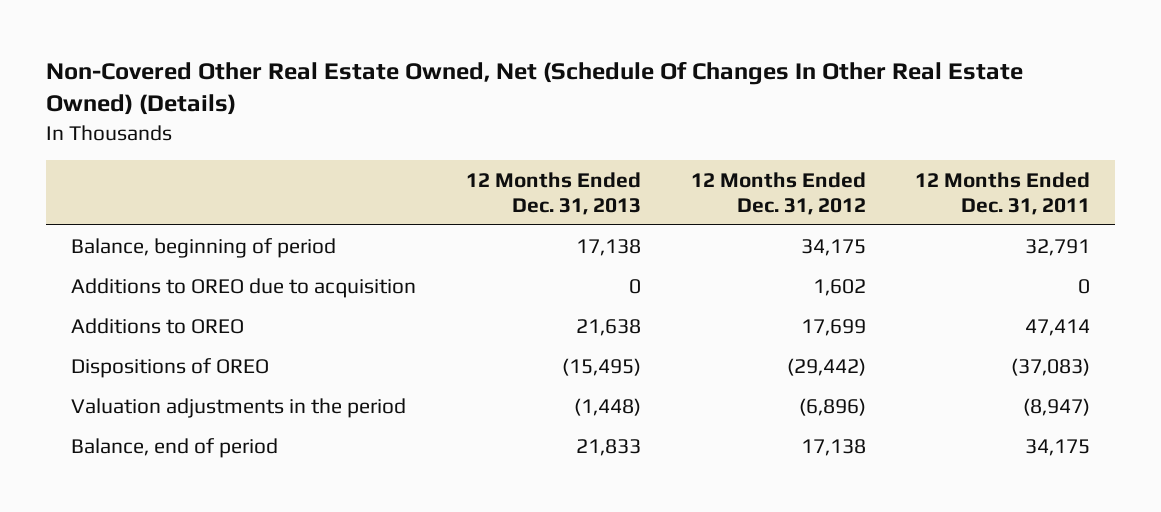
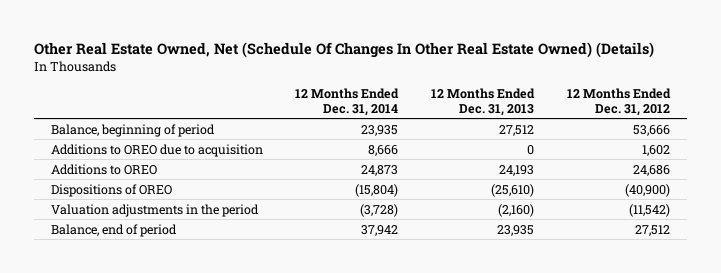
[46,60,1024,116] Non-Covered Other Real Estate Owned, Net (Schedule Of Changes In Other Real Estate Owned) (Details) -> [34,41,655,58] Other Real Estate Owned, Net (Schedule Of Changes In Other Real Estate Owned) (Details)
[915,172,1091,215] 12 Months Ended Dec. 31, 2011 -> none
none -> [295,88,400,116] 12 Months Ended Dec. 31, 2014
[575,238,641,256] 17,138 -> [499,124,535,136] 27,512
[800,238,866,256] 34,175 -> [633,124,671,136] 53,666
[575,318,641,336] 21,638 -> [499,164,535,176] 24,193
[800,318,866,336] 17,699 -> [633,164,671,176] 24,686
[561,357,641,376] (15,495) -> [491,183,535,197] (25,610)
[786,357,866,376] (29,442) -> [625,183,671,197] (40,900)
[573,397,641,416] (1,448) -> [498,203,535,217] (2,160)
[798,397,866,416] (6,896) -> [629,203,671,217] (11,542)
[575,438,641,456] 21,833 -> [497,224,535,236] 23,935
[800,438,866,456] 17,138 -> [635,224,671,236] 27,512

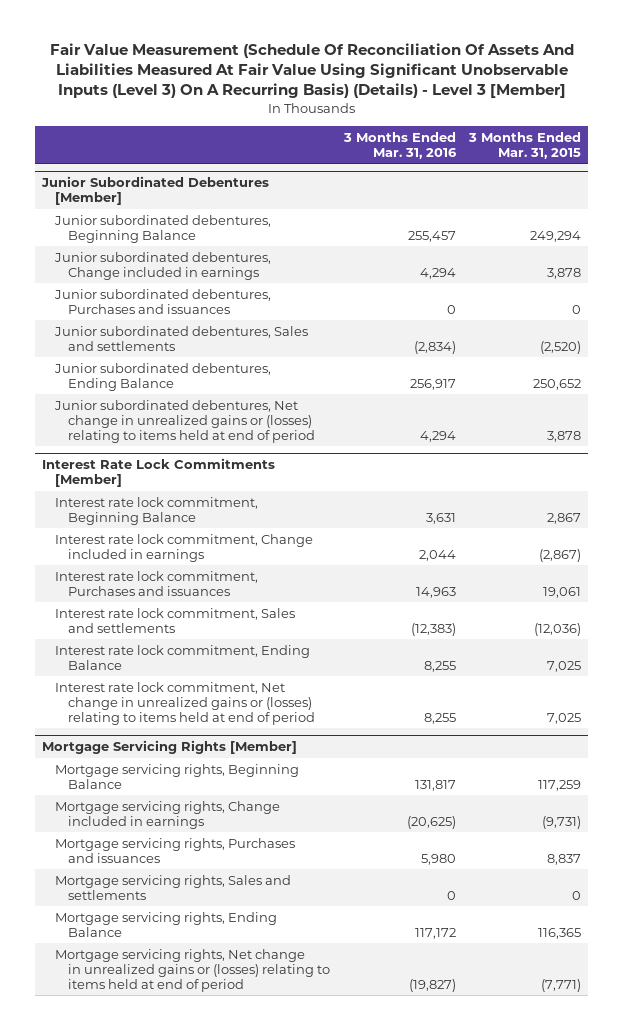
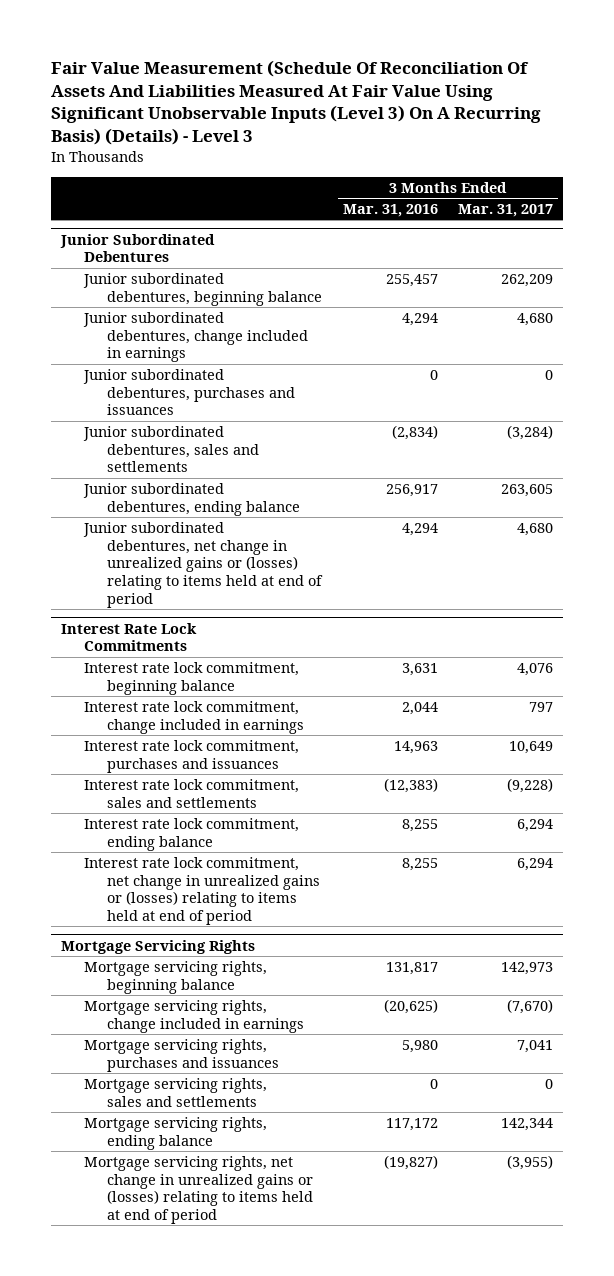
[49,42,574,99] Fair Value Measurement (Schedule Of Reconciliation Of Assets And Liabilities Measured At Fair Value Using Significant Unobservable Inputs (Level 3) On A Recurring Basis) (Details) - Level 3 [Member] -> [51,59,542,146] Fair Value Measurement (Schedule Of Reconciliation Of Assets And Liabilities Measured At Fair Value Using Significant Unobservable Inputs (Level 3) On A Recurring Basis) (Details) - Level 3
[468,131,582,159] 3 Months Ended Mar. 31, 2015 -> none
none -> [458,203,554,217] Mar. 31, 2017
[40,176,269,206] Junior Subordinated Debentures [Member] -> [60,233,216,263] Junior Subordinated Debentures
[53,214,271,243] Junior subordinated debentures, Beginning Balance -> [83,272,323,306] Junior subordinated debentures, beginning balance
[53,251,271,280] Junior subordinated debentures, Change included in earnings -> [83,311,309,363] Junior subordinated debentures, change included in earnings
[53,288,271,314] Junior subordinated debentures, Purchases and issuances -> [83,368,296,416] Junior subordinated debentures, purchases and issuances
[53,325,308,351] Junior subordinated debentures, Sales and settlements -> [83,425,260,473] Junior subordinated debentures, sales and settlements
[53,362,271,391] Junior subordinated debentures, Ending Balance -> [83,482,301,516] Junior subordinated debentures, ending balance
[53,399,315,443] Junior subordinated debentures, Net change in unrealized gains or (losses) relating to items held at end of period -> [83,521,324,608] Junior subordinated debentures, net change in unrealized gains or (losses) relating to items held at end of period
[41,458,275,488] Interest Rate Lock Commitments [Member] -> [61,622,198,652] Interest Rate Lock Commitments
[54,496,258,525] Interest rate lock commitment, Beginning Balance -> [84,661,300,695] Interest rate lock commitment, beginning balance
[54,533,313,562] Interest rate lock commitment, Change included in earnings -> [84,700,305,734] Interest rate lock commitment, change included in earnings
[54,570,258,596] Interest rate lock commitment, Purchases and issuances -> [84,739,300,773] Interest rate lock commitment, purchases and issuances
[54,607,295,633] Interest rate lock commitment, Sales and settlements -> [84,778,300,808] Interest rate lock commitment, sales and settlements
[54,644,310,670] Interest rate lock commitment, Ending Balance -> [84,817,300,851] Interest rate lock commitment, ending balance
[54,681,315,725] Interest rate lock commitment, Net change in unrealized gains or (losses) relating to items held at end of period -> [84,856,321,926] Interest rate lock commitment, net change in unrealized gains or (losses) relating to items held at end of period
[41,740,297,755] Mortgage Servicing Rights [Member] -> [61,939,256,954] Mortgage Servicing Rights
[54,763,299,789] Mortgage servicing rights, Beginning Balance -> [84,960,268,994] Mortgage servicing rights, beginning balance
[54,800,280,829] Mortgage servicing rights, Change included in earnings -> [84,999,305,1033] Mortgage servicing rights, change included in earnings
[54,837,295,863] Mortgage servicing rights, Purchases and issuances -> [84,1038,280,1072] Mortgage servicing rights, purchases and issuances
[54,874,291,900] Mortgage servicing rights, Sales and settlements -> [84,1077,268,1107] Mortgage servicing rights, sales and settlements
[54,911,277,937] Mortgage servicing rights, Ending Balance -> [84,1116,268,1150] Mortgage servicing rights, ending balance
[54,948,330,992] Mortgage servicing rights, Net change in unrealized gains or (losses) relating to items held at end of period -> [84,1155,314,1225] Mortgage servicing rights, net change in unrealized gains or (losses) relating to items held at end of period

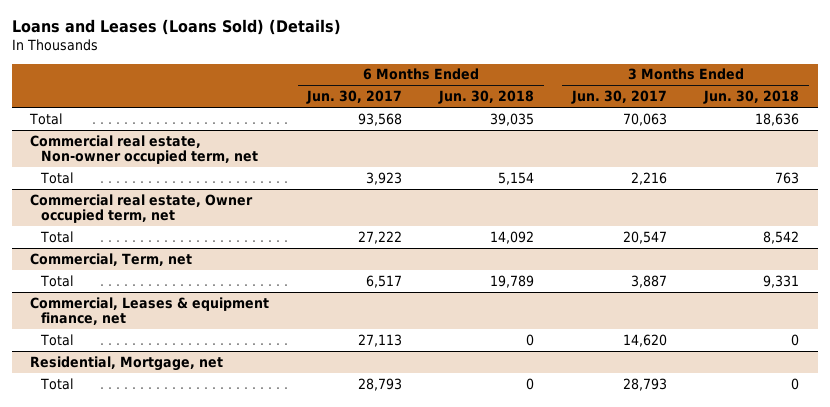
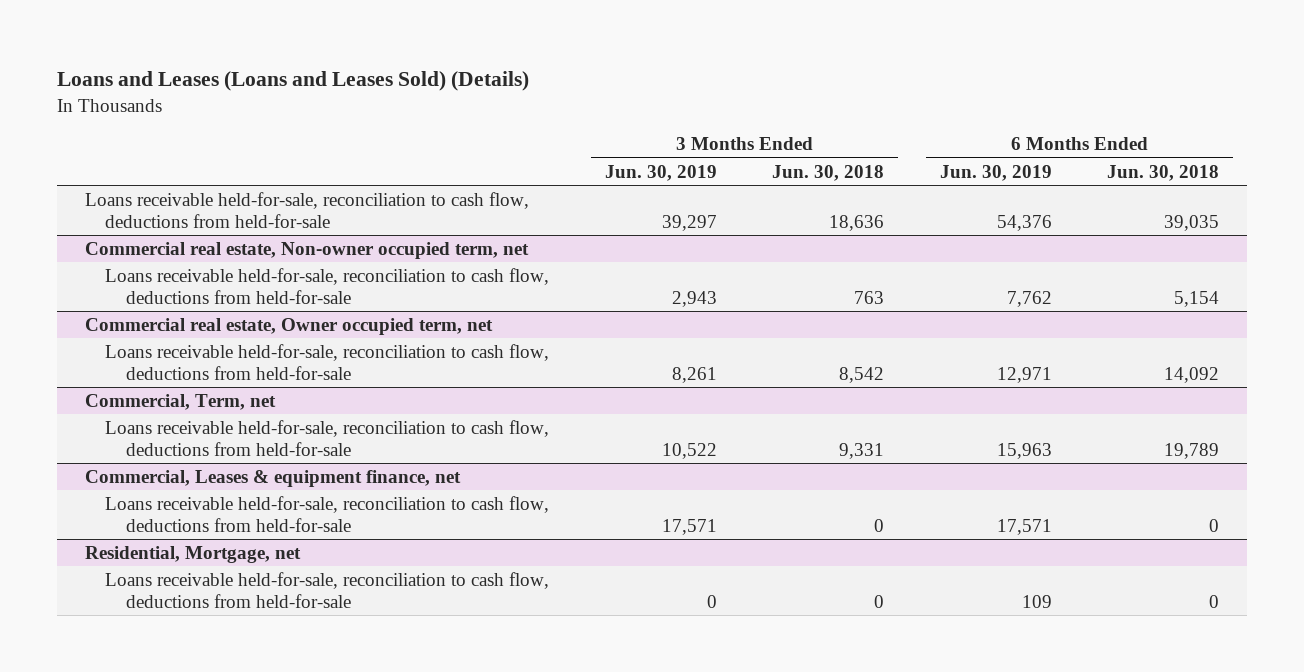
[11,19,341,36] Loans and Leases (Loans Sold) (Details) -> [56,71,529,92] Loans and Leases (Loans and Leases Sold) (Details)
[305,90,402,105] Jun. 30, 2017 -> none
[570,90,667,105] Jun. 30, 2017 -> none
none -> [604,164,717,181] Jun. 30, 2019
none -> [939,164,1052,181] Jun. 30, 2019
[29,112,64,125] Total -> [84,191,529,228] Loans receivable held-for-sale, reconciliation to cash flow, deductions from held-for-sale
[40,171,75,184] Total -> [105,267,550,304] Loans receivable held-for-sale, reconciliation to cash flow, deductions from held-for-sale
[40,230,75,243] Total -> [105,343,550,380] Loans receivable held-for-sale, reconciliation to cash flow, deductions from held-for-sale
[40,274,75,287] Total -> [105,419,550,456] Loans receivable held-for-sale, reconciliation to cash flow, deductions from held-for-sale
[40,333,75,346] Total -> [105,495,550,532] Loans receivable held-for-sale, reconciliation to cash flow, deductions from held-for-sale
[40,377,75,390] Total -> [105,571,550,608] Loans receivable held-for-sale, reconciliation to cash flow, deductions from held-for-sale

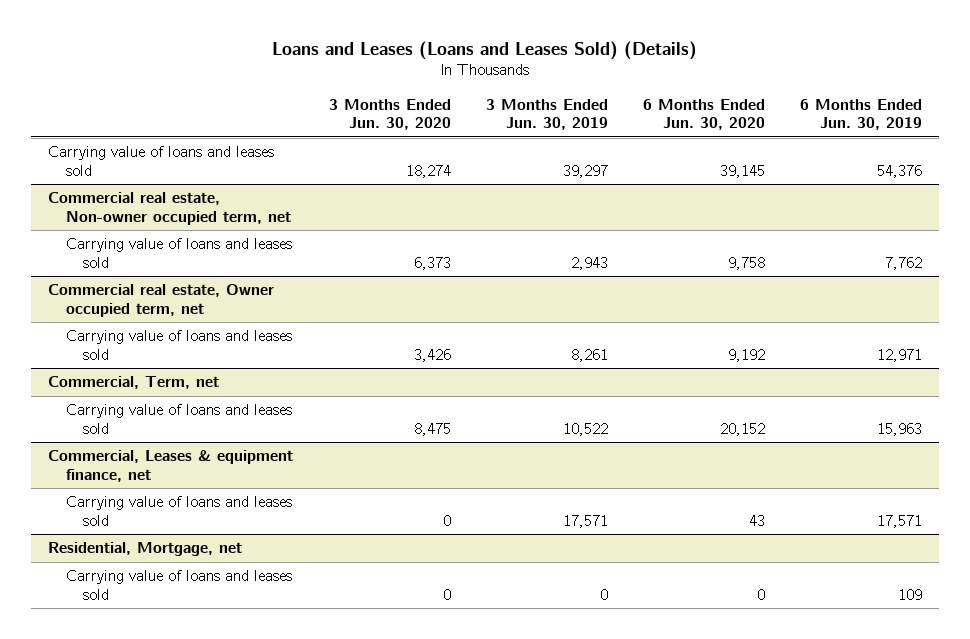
[772,164,885,181] Jun. 30, 2018 -> none
[1107,164,1220,181] Jun. 30, 2018 -> none
none -> [328,98,451,131] 3 Months Ended Jun. 30, 2020
none -> [642,98,765,131] 6 Months Ended Jun. 30, 2020
[84,191,529,228] Loans receivable held-for-sale, reconciliation to cash flow, deductions from held-for-sale -> [48,146,275,176] Carrying value of loans and leases sold
[105,267,550,304] Loans receivable held-for-sale, reconciliation to cash flow, deductions from held-for-sale -> [65,238,292,268] Carrying value of loans and leases sold
[105,343,550,380] Loans receivable held-for-sale, reconciliation to cash flow, deductions from held-for-sale -> [65,330,292,360] Carrying value of loans and leases sold
[105,419,550,456] Loans receivable held-for-sale, reconciliation to cash flow, deductions from held-for-sale -> [65,404,292,434] Carrying value of loans and leases sold
[105,495,550,532] Loans receivable held-for-sale, reconciliation to cash flow, deductions from held-for-sale -> [65,496,292,526] Carrying value of loans and leases sold
[105,571,550,608] Loans receivable held-for-sale, reconciliation to cash flow, deductions from held-for-sale -> [65,570,292,600] Carrying value of loans and leases sold

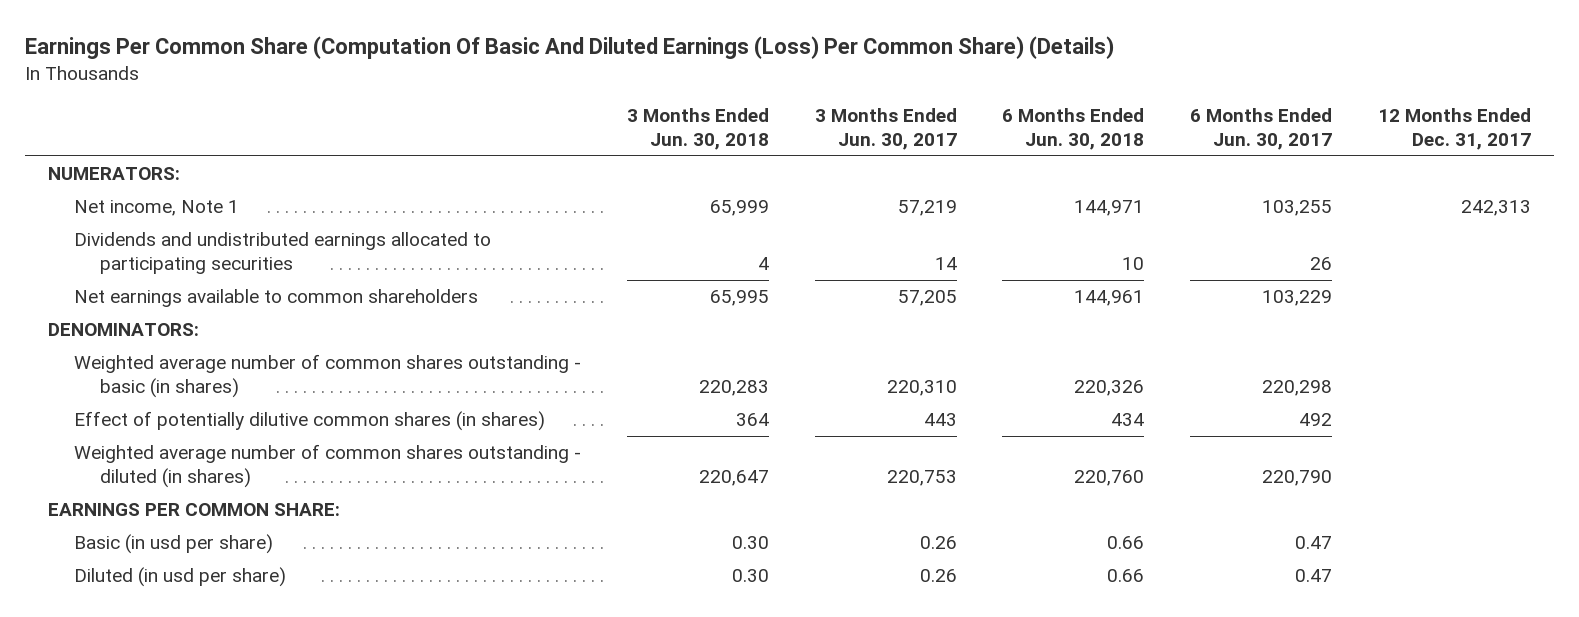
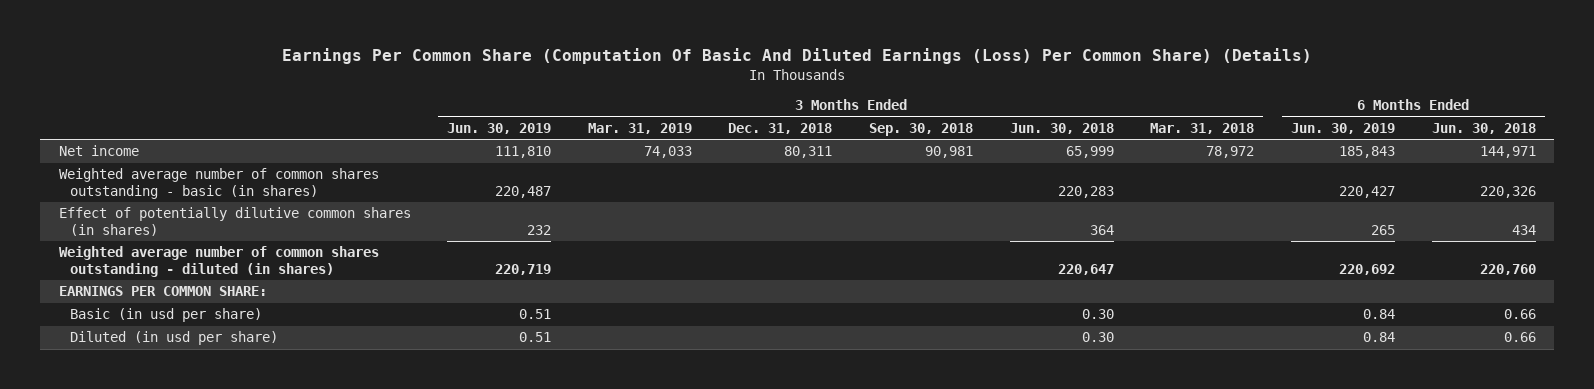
[814,108,957,150] 3 Months Ended Jun. 30, 2017 -> none
[1190,108,1333,150] 6 Months Ended Jun. 30, 2017 -> none
[1378,108,1532,150] 12 Months Ended Dec. 31, 2017 -> none
none -> [447,122,552,134] Jun. 30, 2019
none -> [587,122,692,134] Mar. 31, 2019
none -> [728,122,833,134] Dec. 31, 2018
none -> [869,122,974,136] Sep. 30, 2018
none -> [1150,122,1255,134] Mar. 31, 2018
none -> [1290,122,1395,134] Jun. 30, 2019
[47,167,180,181] NUMERATORS: -> none
[73,232,491,275] Dividends and undistributed earnings allocated to participating securities -> none
[73,289,478,308] Net earnings available to common shareholders -> none
[47,323,199,337] DENOMINATORS: -> none
[73,200,239,217] Net income, Note 1 -> [58,145,139,157] Net income

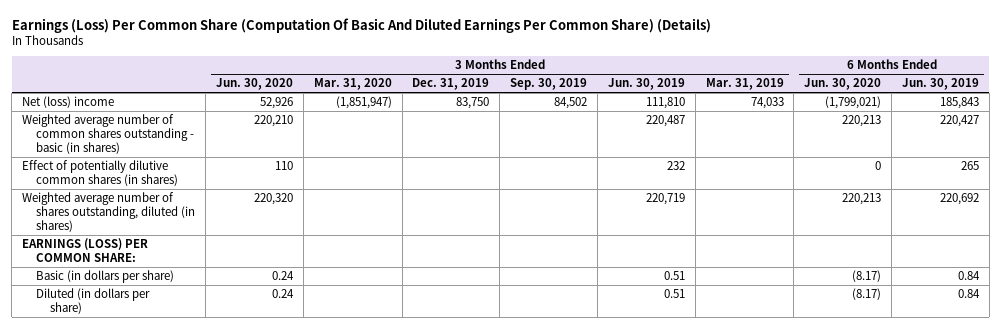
[282,48,1313,65] Earnings Per Common Share (Computation Of Basic And Diluted Earnings (Loss) Per Common Share) (Details) -> [11,17,711,33] Earnings (Loss) Per Common Share (Computation Of Basic And Diluted Earnings Per Common Share) (Details)
[728,122,833,134] Dec. 31, 2018 -> none
[869,122,974,136] Sep. 30, 2018 -> none
[1009,122,1114,134] Jun. 30, 2018 -> none
[1150,122,1255,134] Mar. 31, 2018 -> none
[1431,122,1536,134] Jun. 30, 2018 -> none
none -> [215,78,293,91] Jun. 30, 2020
none -> [313,78,392,91] Mar. 31, 2020
none -> [412,78,490,91] Dec. 31, 2019
none -> [510,78,588,91] Sep. 30, 2019
none -> [804,78,882,91] Jun. 30, 2020
[58,145,139,157] Net income -> [22,96,115,109] Net (loss) income
[58,246,379,277] Weighted average number of common shares outstanding - diluted (in shares) -> [22,192,196,232] Weighted average number of shares outstanding, diluted (in shares)
[58,286,267,297] EARNINGS PER COMMON SHARE: -> [22,238,149,263] EARNINGS (LOSS) PER COMMON SHARE:
[70,308,263,323] Basic (in usd per share) -> [36,270,175,284] Basic (in dollars per share)
[70,331,279,346] Diluted (in usd per share) -> [36,288,151,315] Diluted (in dollars per share)

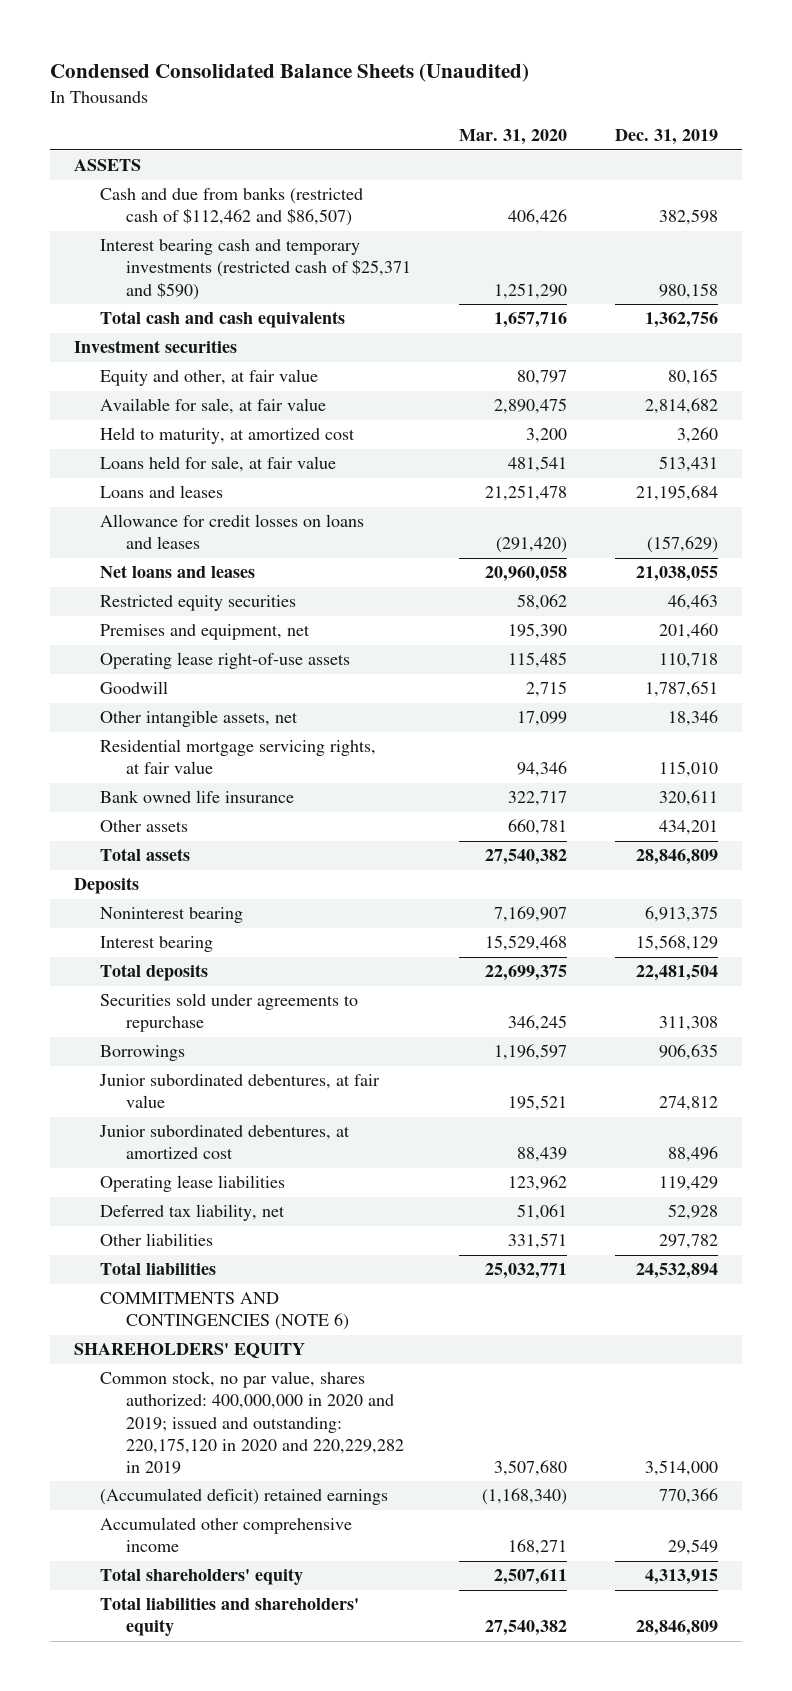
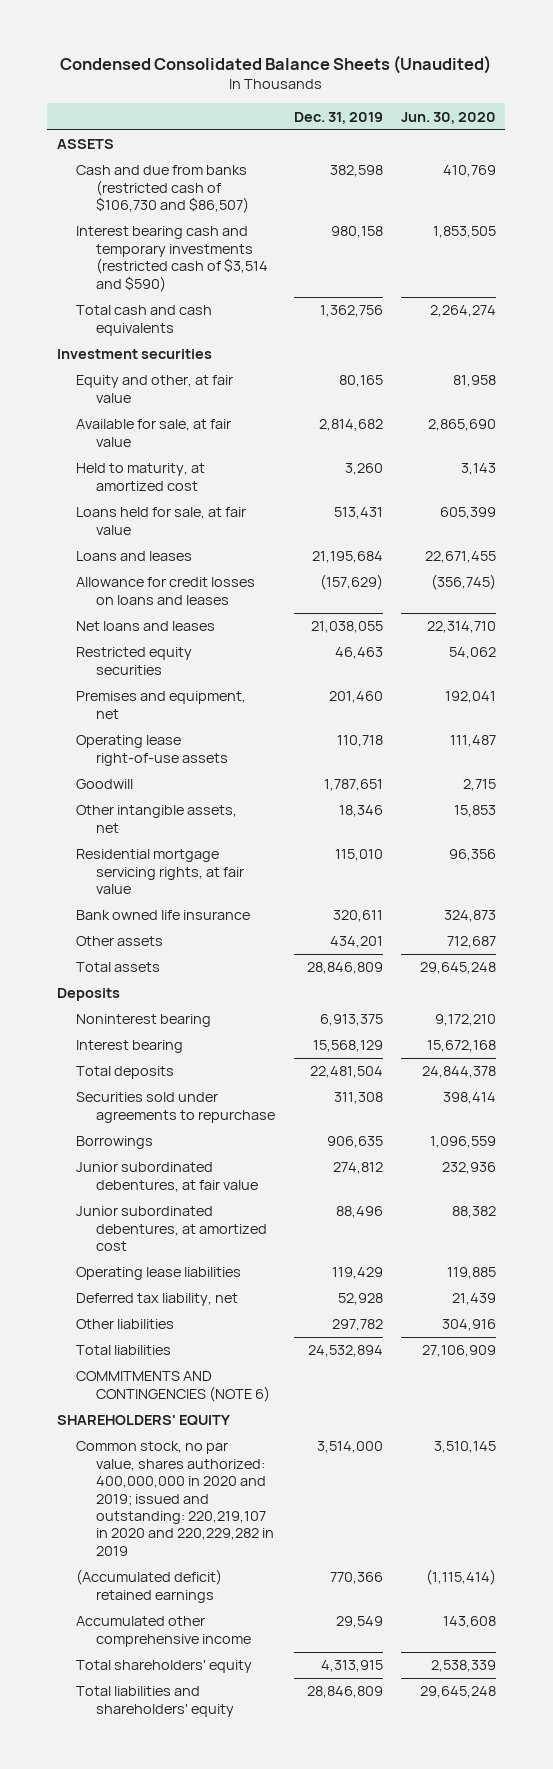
[458,129,567,146] Mar. 31, 2020 -> none
none -> [401,111,497,124] Jun. 30, 2020
[100,187,364,227] Cash and due from banks (restricted cash of $112,462 and $86,507) -> [76,165,250,214] Cash and due from banks (restricted cash of $106,730 and $86,507)
[100,239,411,300] Interest bearing cash and temporary investments (restricted cash of $25,371 and $590) -> [76,226,269,292] Interest bearing cash and temporary investments (restricted cash of $3,514 and $590)
[100,1371,404,1475] Common stock, no par value, shares authorized: 400,000,000 in 2020 and 2019; issued and outstanding: 220,175,120 in 2020 and 220,229,282 in 2019 -> [76,1441,275,1556] Common stock, no par value, shares authorized: 400,000,000 in 2020 and 2019; issued and outstanding: 220,219,107 in 2020 and 220,229,282 in 2019

